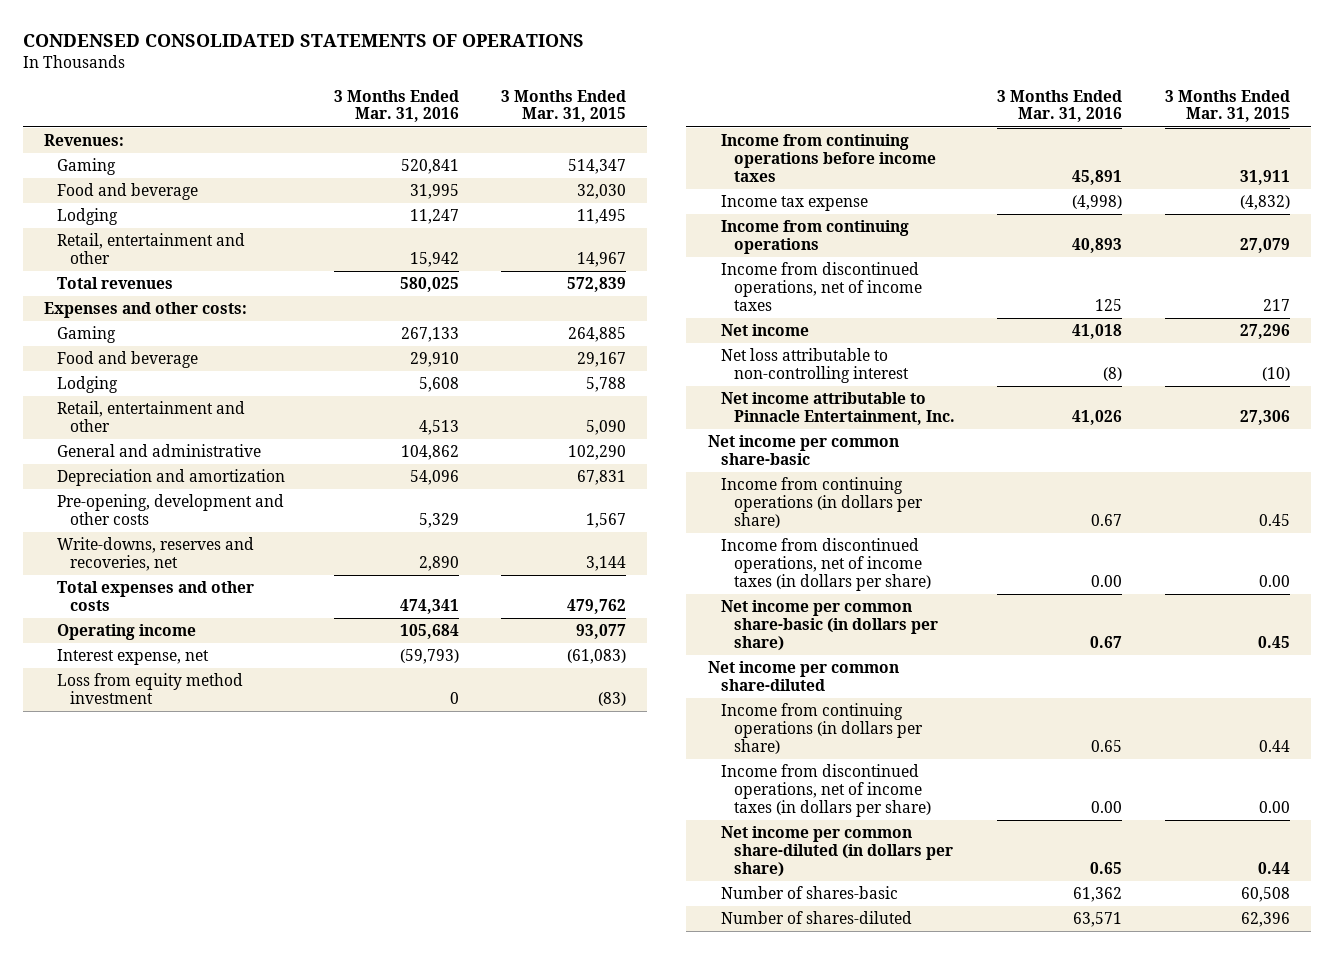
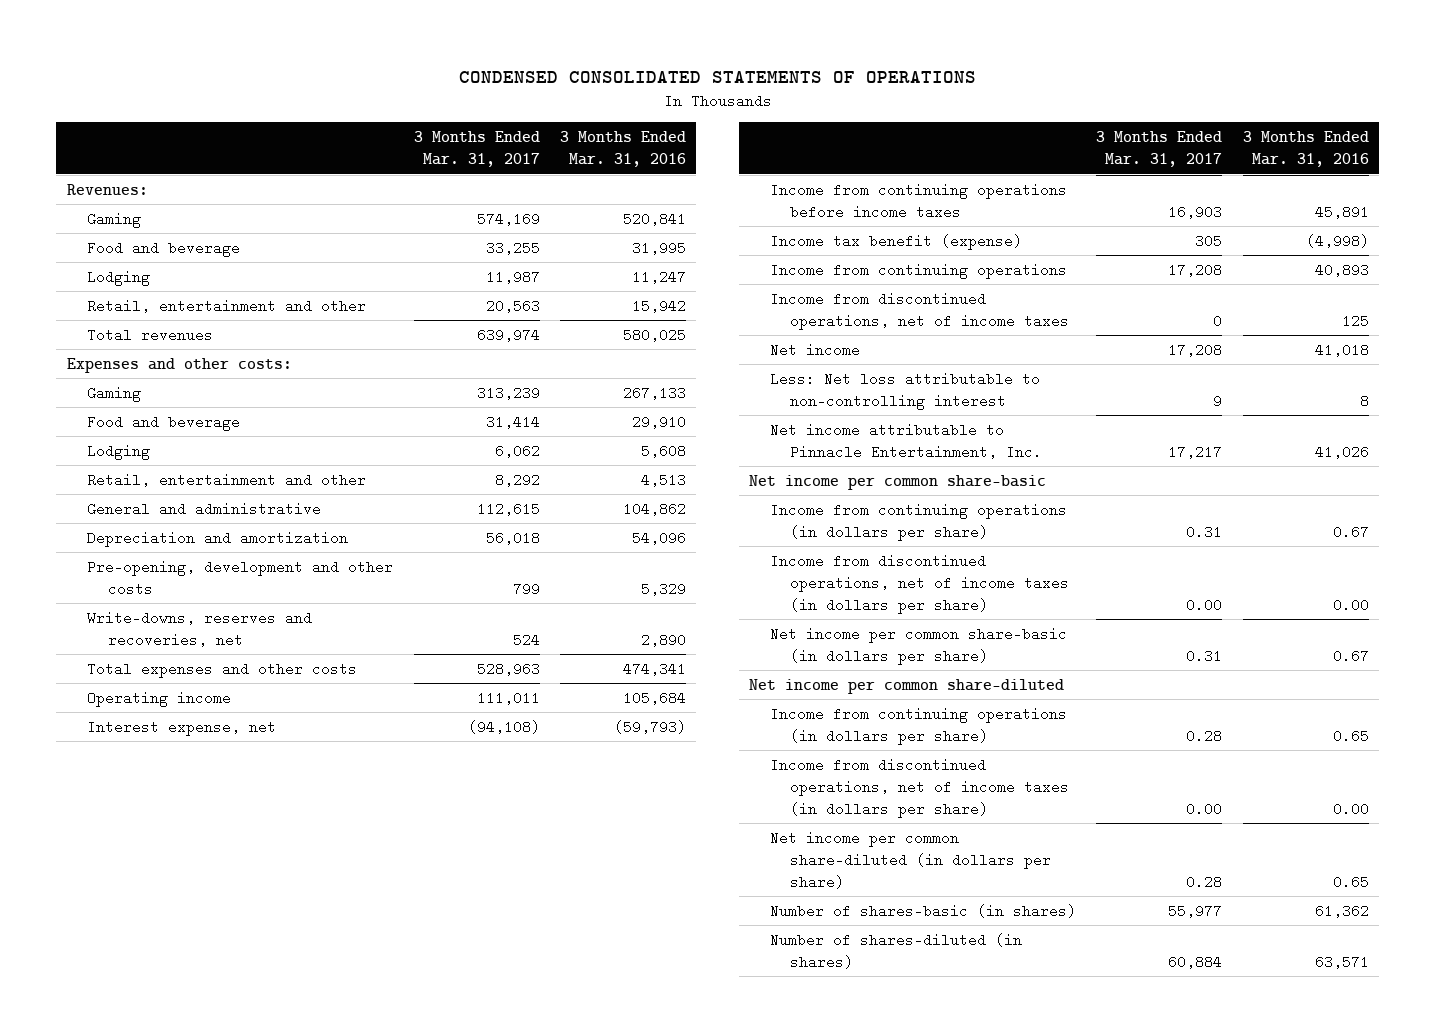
[501,89,627,123] 3 Months Ended Mar. 31, 2015 -> none
none -> [413,131,540,168] 3 Months Ended Mar. 31, 2017
[57,673,244,705] Loss from equity method investment -> none
[720,195,868,212] Income tax expense -> [769,233,1022,250] Income tax benefit (expense)
[720,348,909,384] Net loss attributable to non-controlling interest -> [769,371,1040,410] Less: Net loss attributable to non-controlling interest
[1103,367,1123,382] (8) -> [1359,393,1369,408] 8
[720,886,898,900] Number of shares-basic -> [769,903,1076,918] Number of shares-basic (in shares)
[720,911,912,925] Number of shares-diluted -> [769,932,1022,969] Number of shares-diluted (in shares)

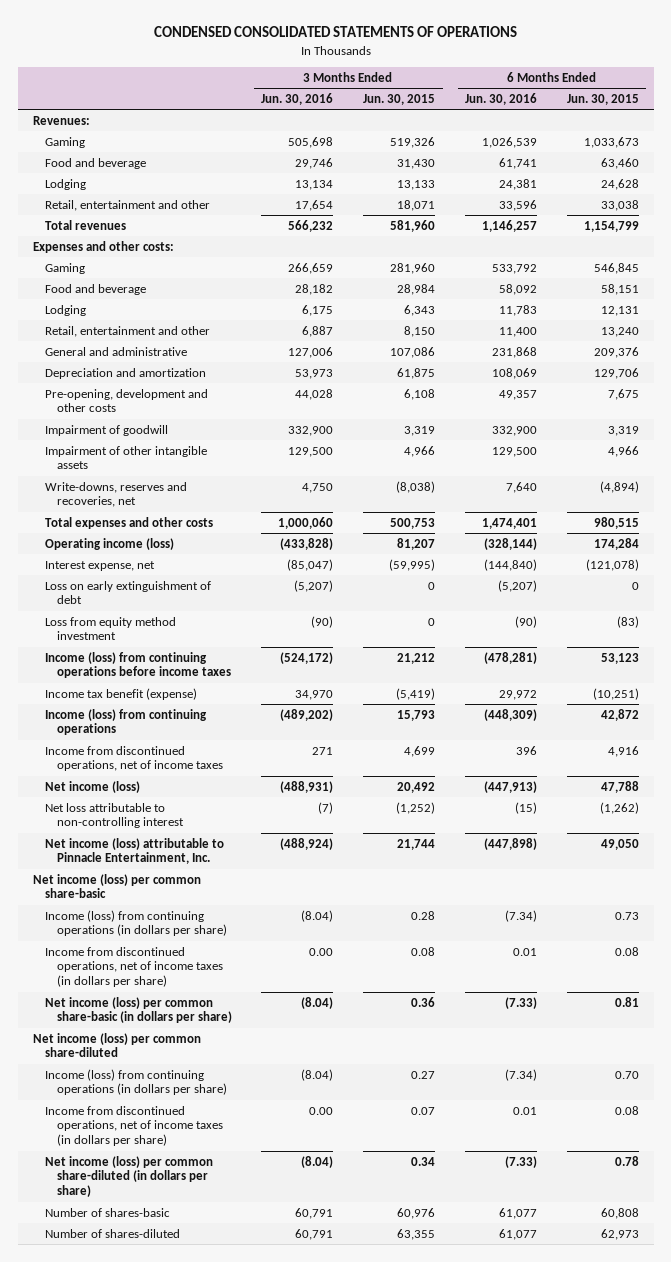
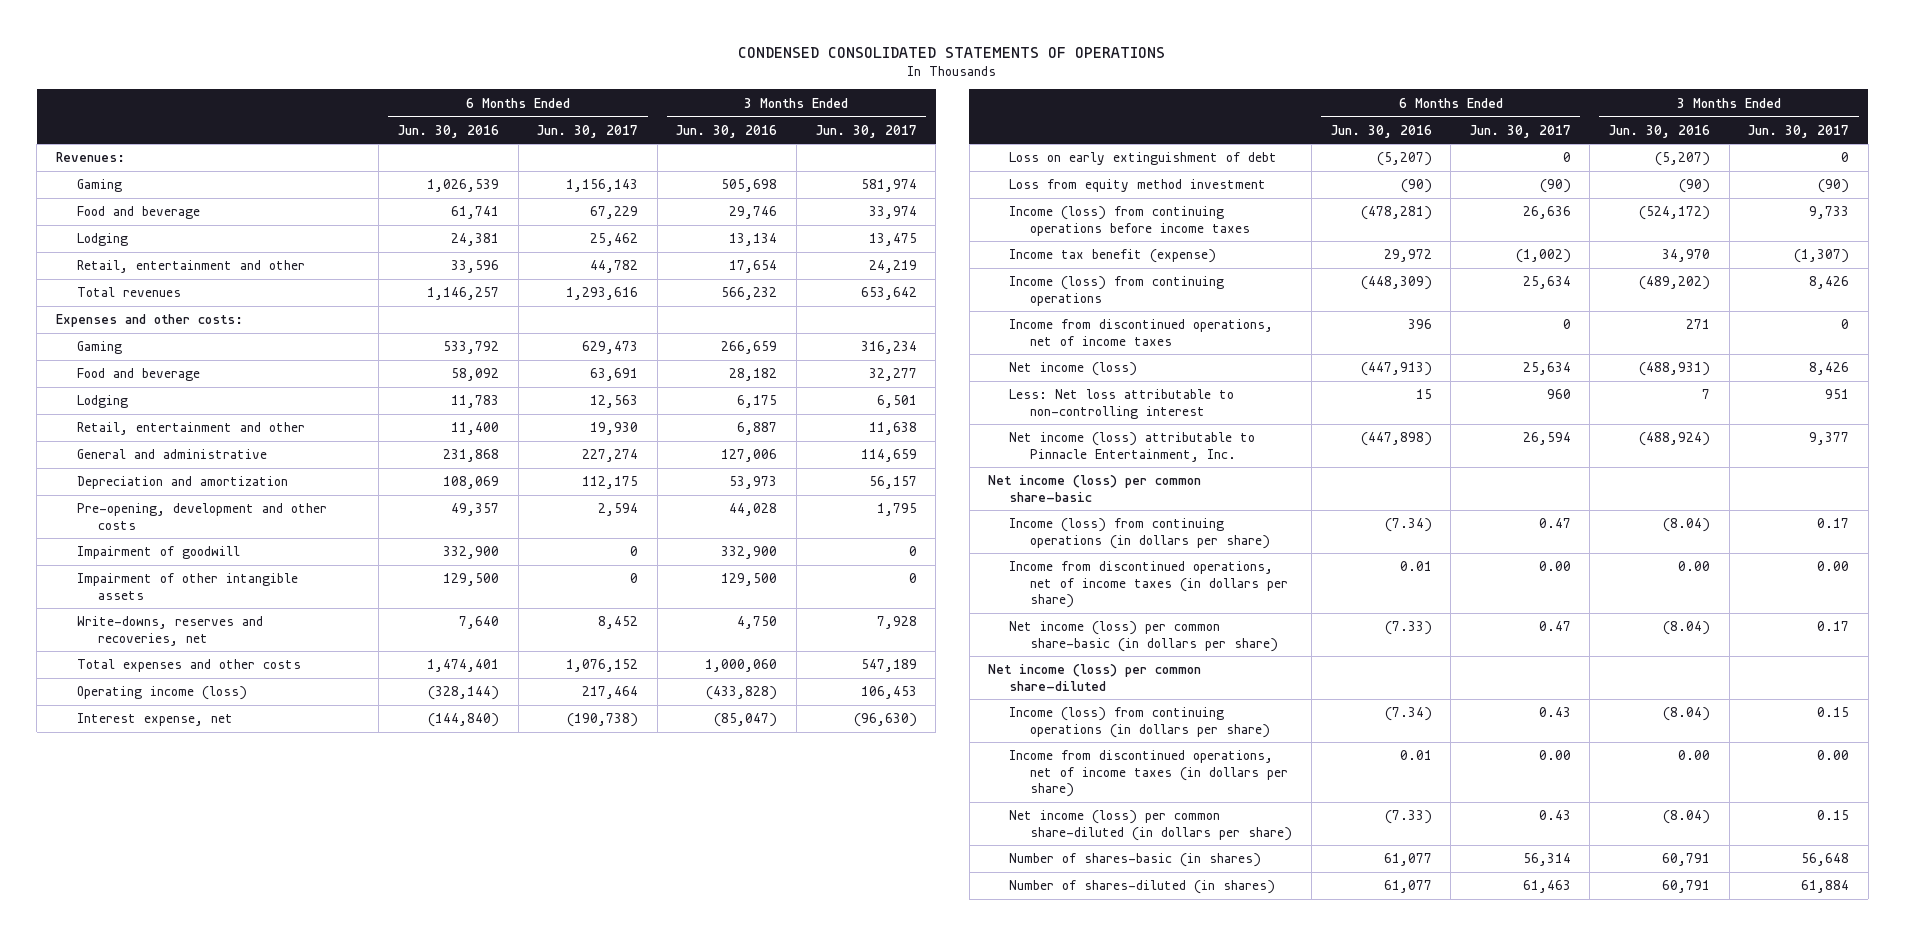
[363,93,436,105] Jun. 30, 2015 -> none
[566,93,639,105] Jun. 30, 2015 -> none
none -> [537,124,639,138] Jun. 30, 2017
none -> [815,124,917,138] Jun. 30, 2017
[44,802,184,829] Net loss attributable to non-controlling interest -> [1009,389,1235,419] Less: Net loss attributable to non-controlling interest
[318,801,334,814] (7) -> [1701,389,1710,400] 7
[514,801,537,814] (15) -> [1415,389,1432,400] 15
[44,1207,170,1217] Number of shares-basic -> [1009,853,1262,868] Number of shares-basic (in shares)
[44,1228,180,1238] Number of shares-diluted -> [1009,880,1276,895] Number of shares-diluted (in shares)

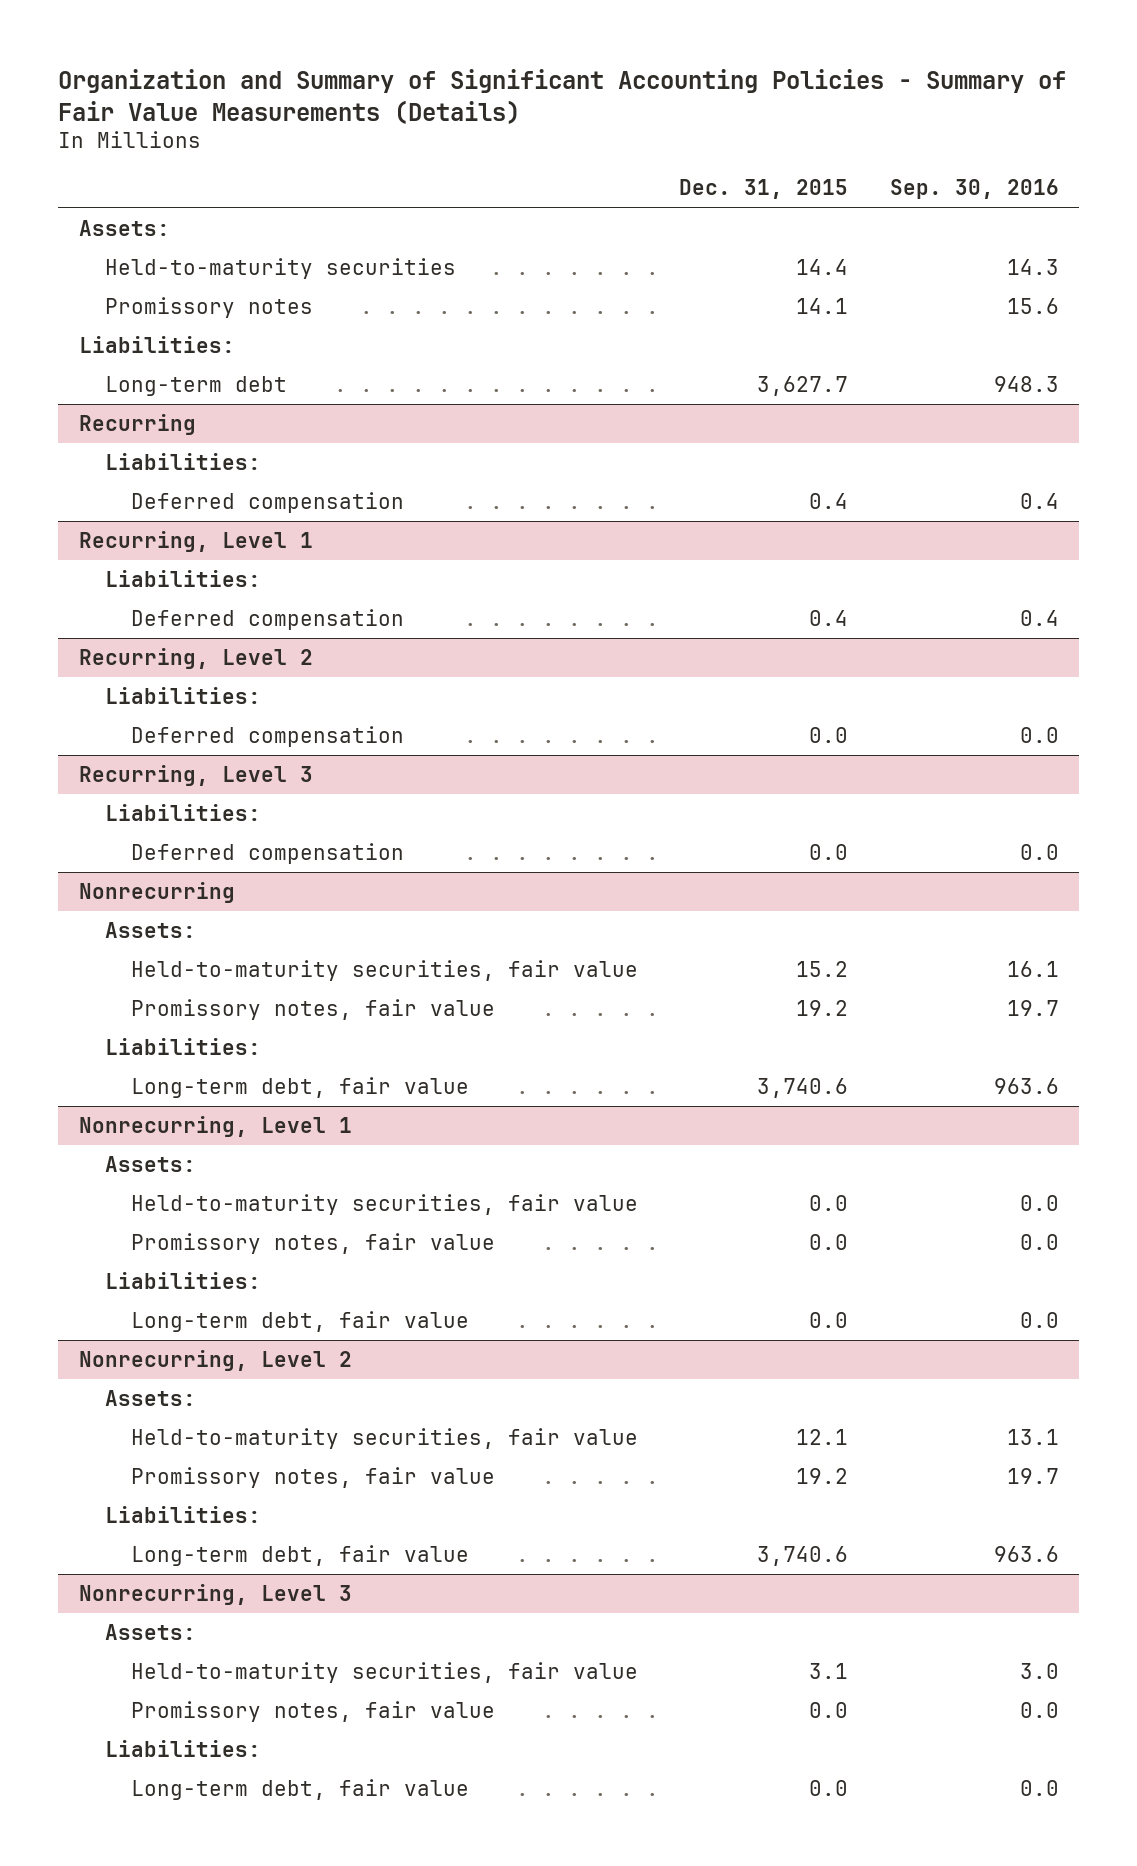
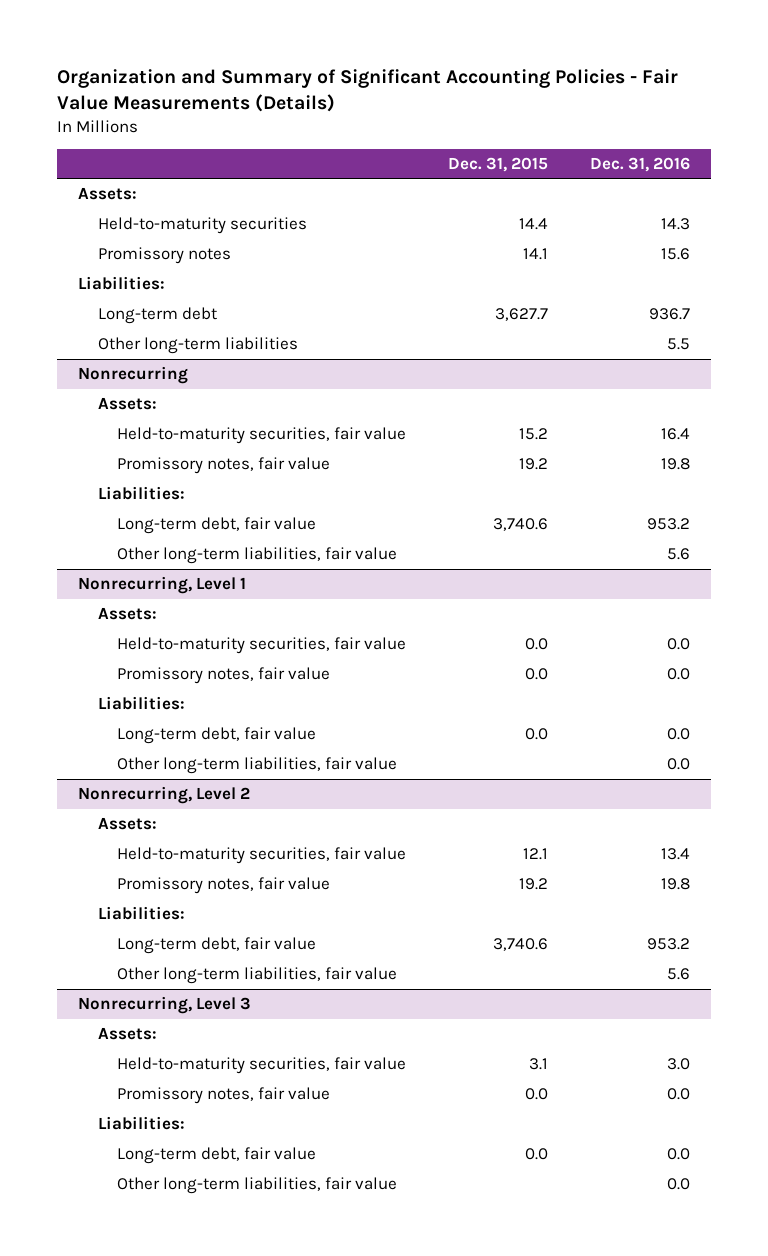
[57,69,1066,124] Organization and Summary of Significant Accounting Policies - Summary of Fair Value Measurements (Details) -> [57,69,679,113] Organization and Summary of Significant Accounting Policies - Fair Value Measurements (Details)
[889,179,1059,200] Sep. 30, 2016 -> none
none -> [589,156,690,172] Dec. 31, 2016
[78,414,196,436] Recurring -> none
[104,453,261,471] Liabilities: -> none
[131,492,405,514] Deferred compensation -> none
[78,531,313,553] Recurring, Level 1 -> none
[104,570,261,588] Liabilities: -> none
[131,609,405,631] Deferred compensation -> none
[78,648,313,670] Recurring, Level 2 -> none
[104,687,261,705] Liabilities: -> none
[131,726,405,748] Deferred compensation -> none
[78,765,313,787] Recurring, Level 3 -> none
[104,804,261,822] Liabilities: -> none
[131,843,405,865] Deferred compensation -> none
none -> [97,337,298,355] Other long-term liabilities
none -> [117,547,398,565] Other long-term liabilities, fair value
none -> [117,757,398,775] Other long-term liabilities, fair value
none -> [117,967,398,985] Other long-term liabilities, fair value
none -> [117,1177,398,1195] Other long-term liabilities, fair value

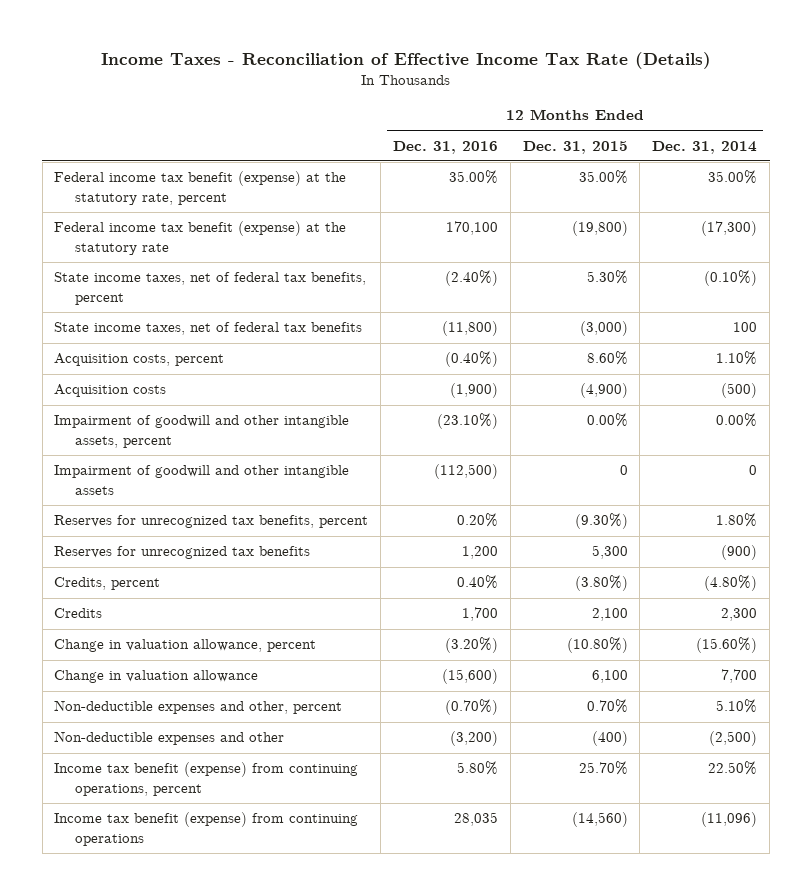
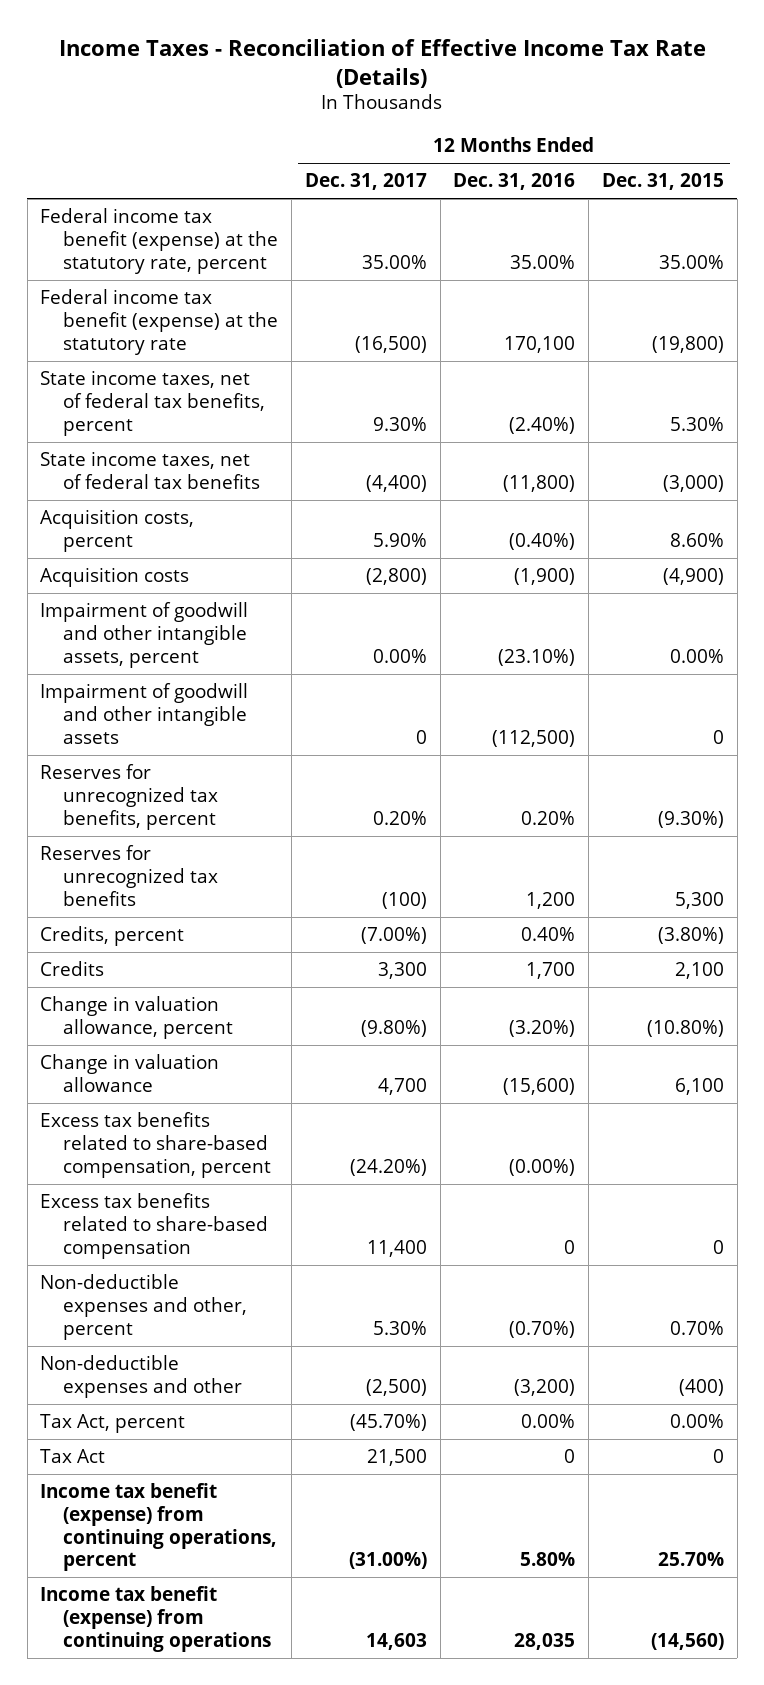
[652,140,758,154] Dec. 31, 2014 -> none
none -> [304,173,427,191] Dec. 31, 2017
none -> [40,1112,272,1178] Excess tax benefits related to share-based compensation, percent
none -> [40,1193,269,1259] Excess tax benefits related to share-based compensation
none -> [40,1414,186,1434] Tax Act, percent
none -> [40,1449,106,1464] Tax Act

